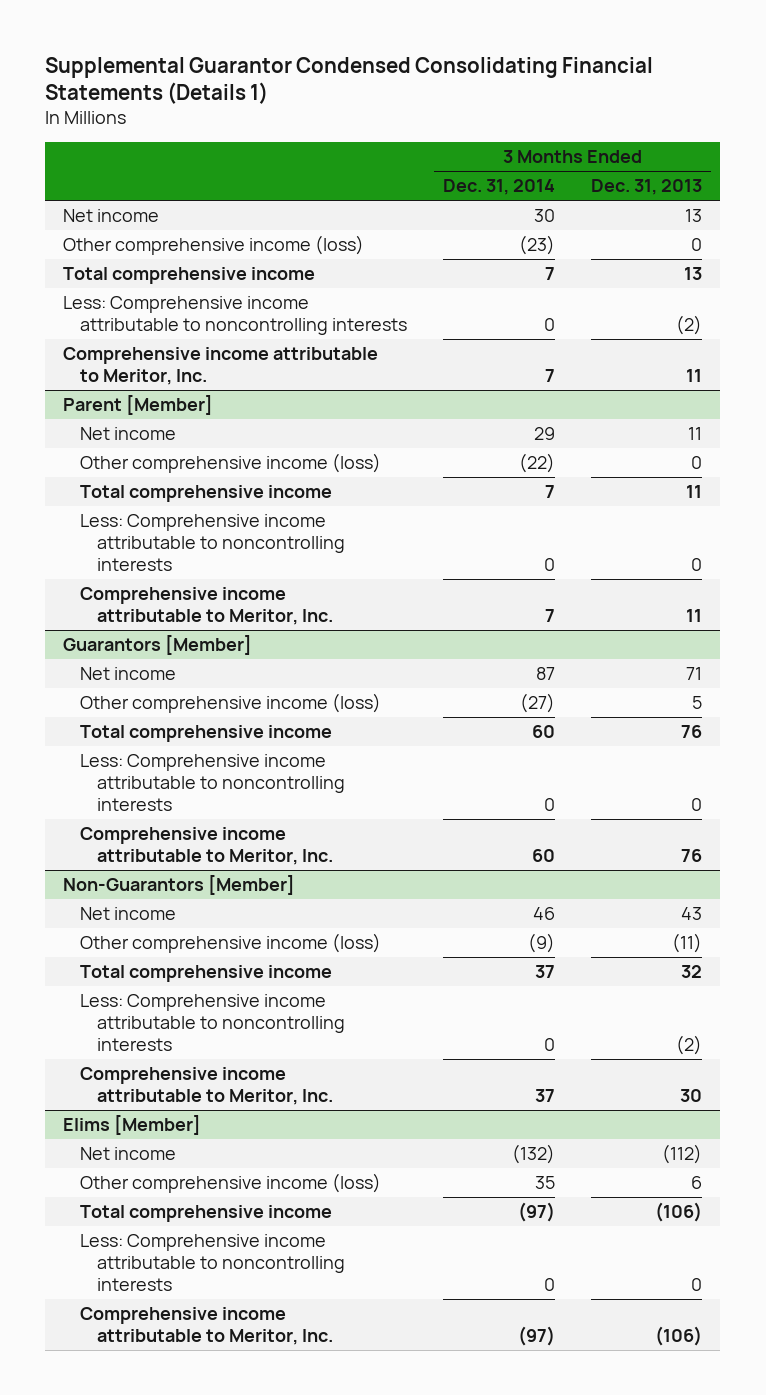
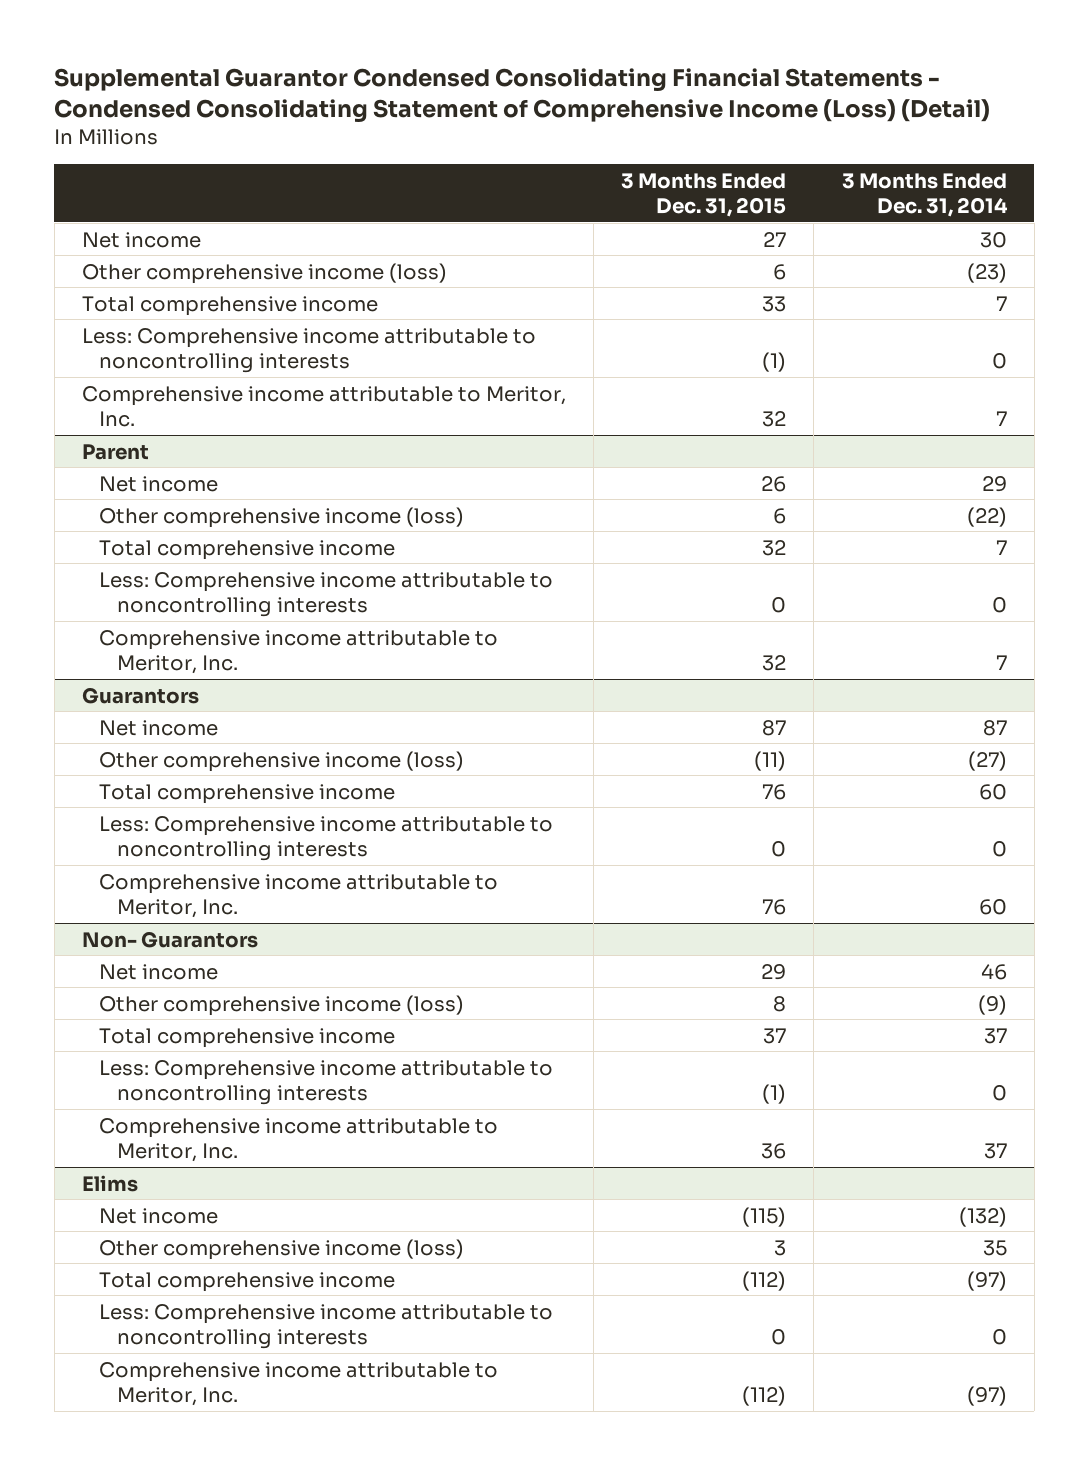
[45,56,654,105] Supplemental Guarantor Condensed Consolidating Financial Statements (Details 1) -> [54,67,991,123] Supplemental Guarantor Condensed Consolidating Financial Statements - Condensed Consolidating Statement of Comprehensive Income (Loss) (Detail)
[591,179,703,196] Dec. 31, 2013 -> none
none -> [621,172,787,217] 3 Months Ended Dec. 31, 2015
[63,395,214,416] Parent [Member] -> [82,443,150,460] Parent
[63,635,253,656] Guarantors [Member] -> [82,686,200,704] Guarantors
[63,875,296,896] Non-Guarantors [Member] -> [82,930,259,948] Non- Guarantors
[63,1115,202,1136] Elims [Member] -> [82,1174,139,1192] Elims

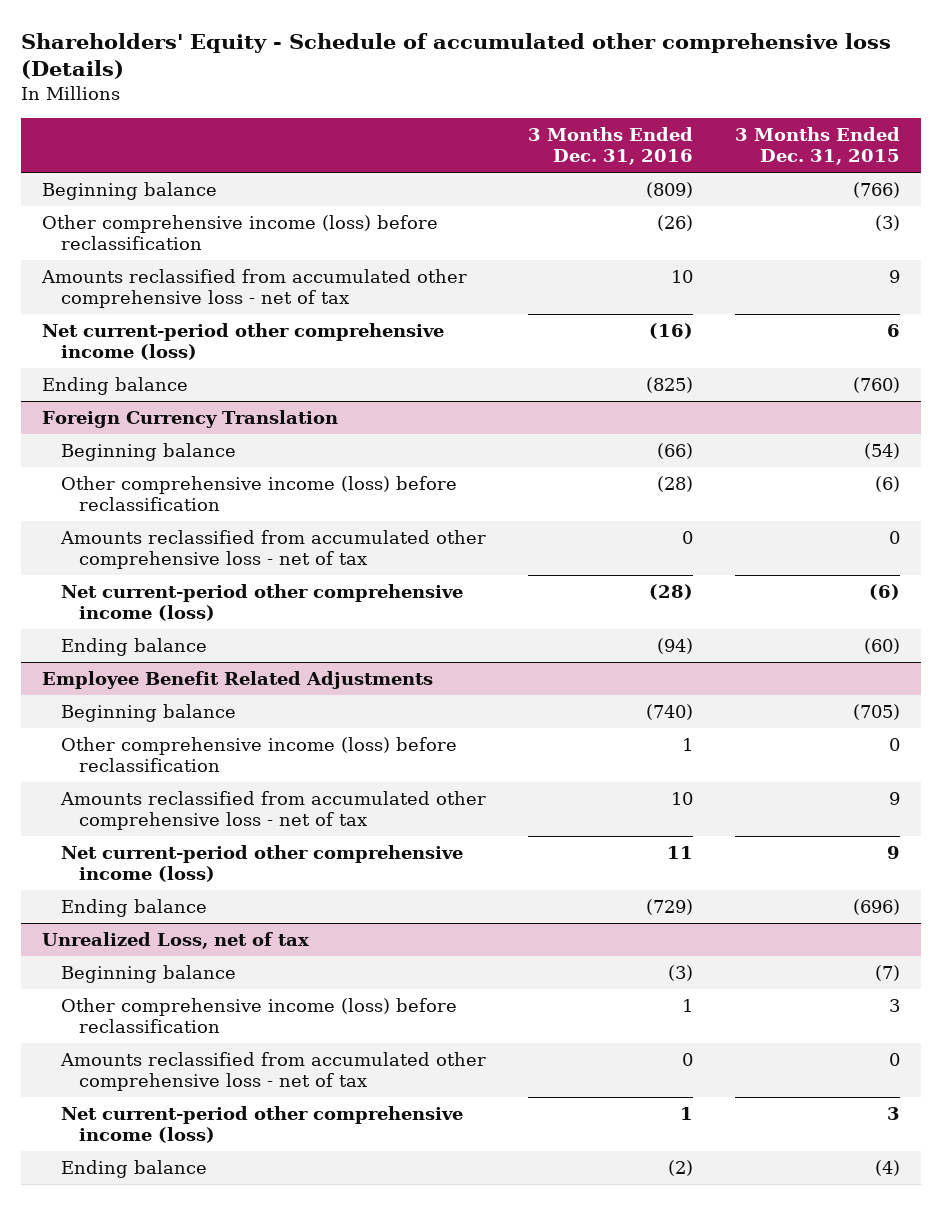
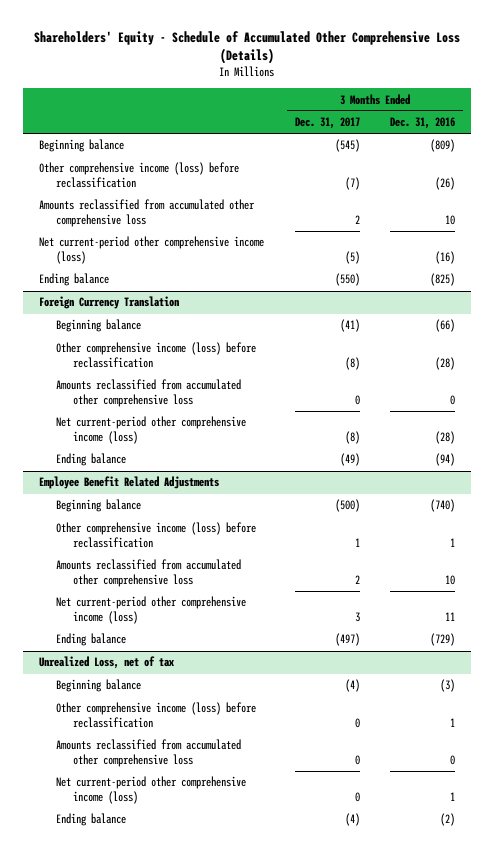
[21,32,892,80] Shareholders' Equity - Schedule of accumulated other comprehensive loss (Details) -> [34,30,461,65] Shareholders' Equity - Schedule of Accumulated Other Comprehensive Loss (Details)
[734,126,900,166] 3 Months Ended Dec. 31, 2015 -> none
none -> [294,117,360,130] Dec. 31, 2017
[41,268,468,309] Amounts reclassified from accumulated other comprehensive loss - net of tax -> [38,199,255,228] Amounts reclassified from accumulated other comprehensive loss
[59,529,486,570] Amounts reclassified from accumulated other comprehensive loss - net of tax -> [55,379,241,408] Amounts reclassified from accumulated other comprehensive loss
[59,790,486,831] Amounts reclassified from accumulated other comprehensive loss - net of tax -> [55,559,241,588] Amounts reclassified from accumulated other comprehensive loss
[59,1051,486,1092] Amounts reclassified from accumulated other comprehensive loss - net of tax -> [55,739,241,768] Amounts reclassified from accumulated other comprehensive loss

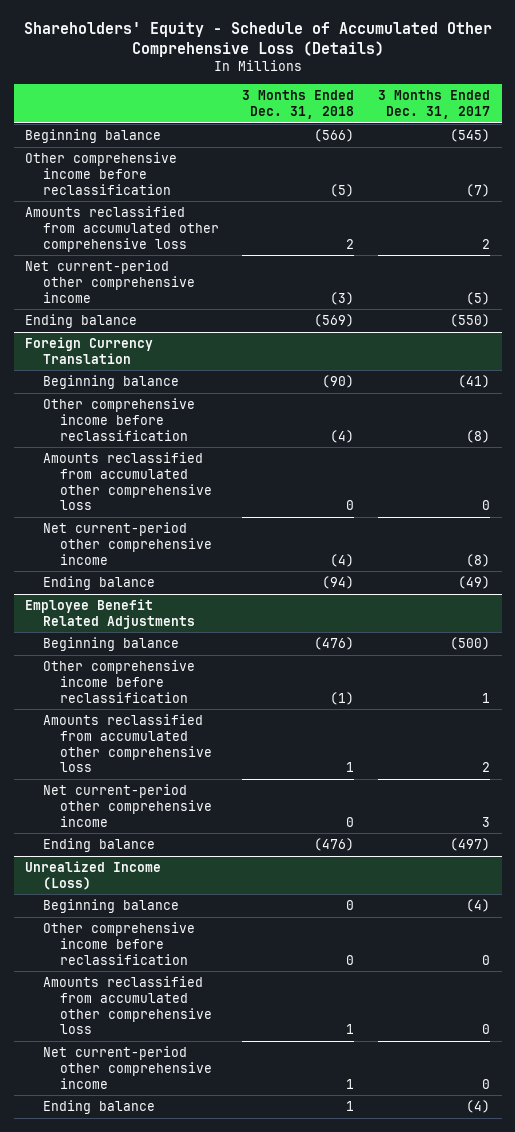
[390,117,456,130] Dec. 31, 2016 -> none
none -> [242,90,355,119] 3 Months Ended Dec. 31, 2018
[38,162,239,189] Other comprehensive income (loss) before reclassification -> [25,152,178,195] Other comprehensive income before reclassification
[38,236,264,265] Net current-period other comprehensive income (loss) -> [25,260,195,303] Net current-period other comprehensive income
[55,342,256,369] Other comprehensive income (loss) before reclassification -> [42,398,195,441] Other comprehensive income before reclassification
[55,416,246,445] Net current-period other comprehensive income (loss) -> [42,522,213,565] Net current-period other comprehensive income
[55,522,256,549] Other comprehensive income (loss) before reclassification -> [42,660,195,703] Other comprehensive income before reclassification
[55,596,246,625] Net current-period other comprehensive income (loss) -> [42,784,213,827] Net current-period other comprehensive income
[38,656,174,670] Unrealized Loss, net of tax -> none
none -> [25,861,162,890] Unrealized Income (Loss)
[55,702,256,729] Other comprehensive income (loss) before reclassification -> [42,922,195,965] Other comprehensive income before reclassification
[55,776,246,805] Net current-period other comprehensive income (loss) -> [42,1046,213,1089] Net current-period other comprehensive income

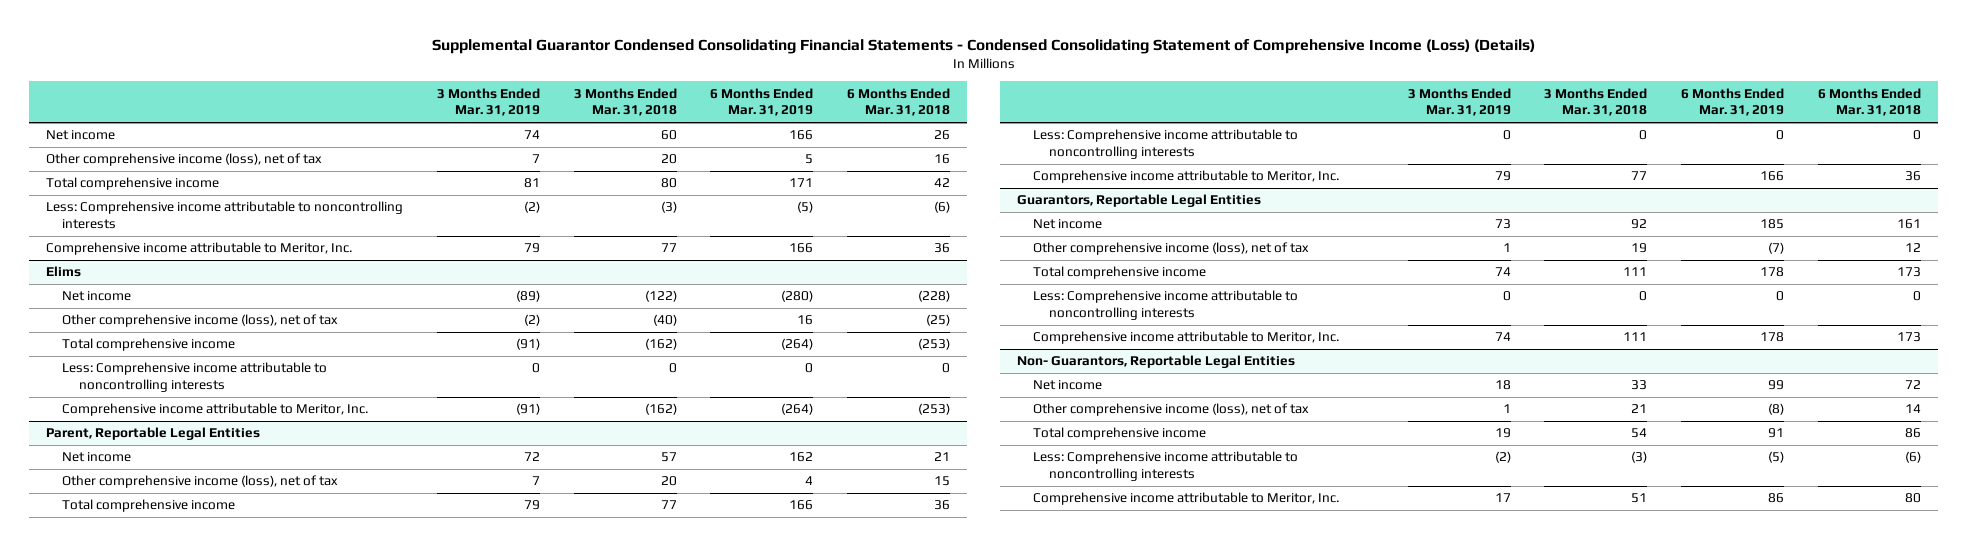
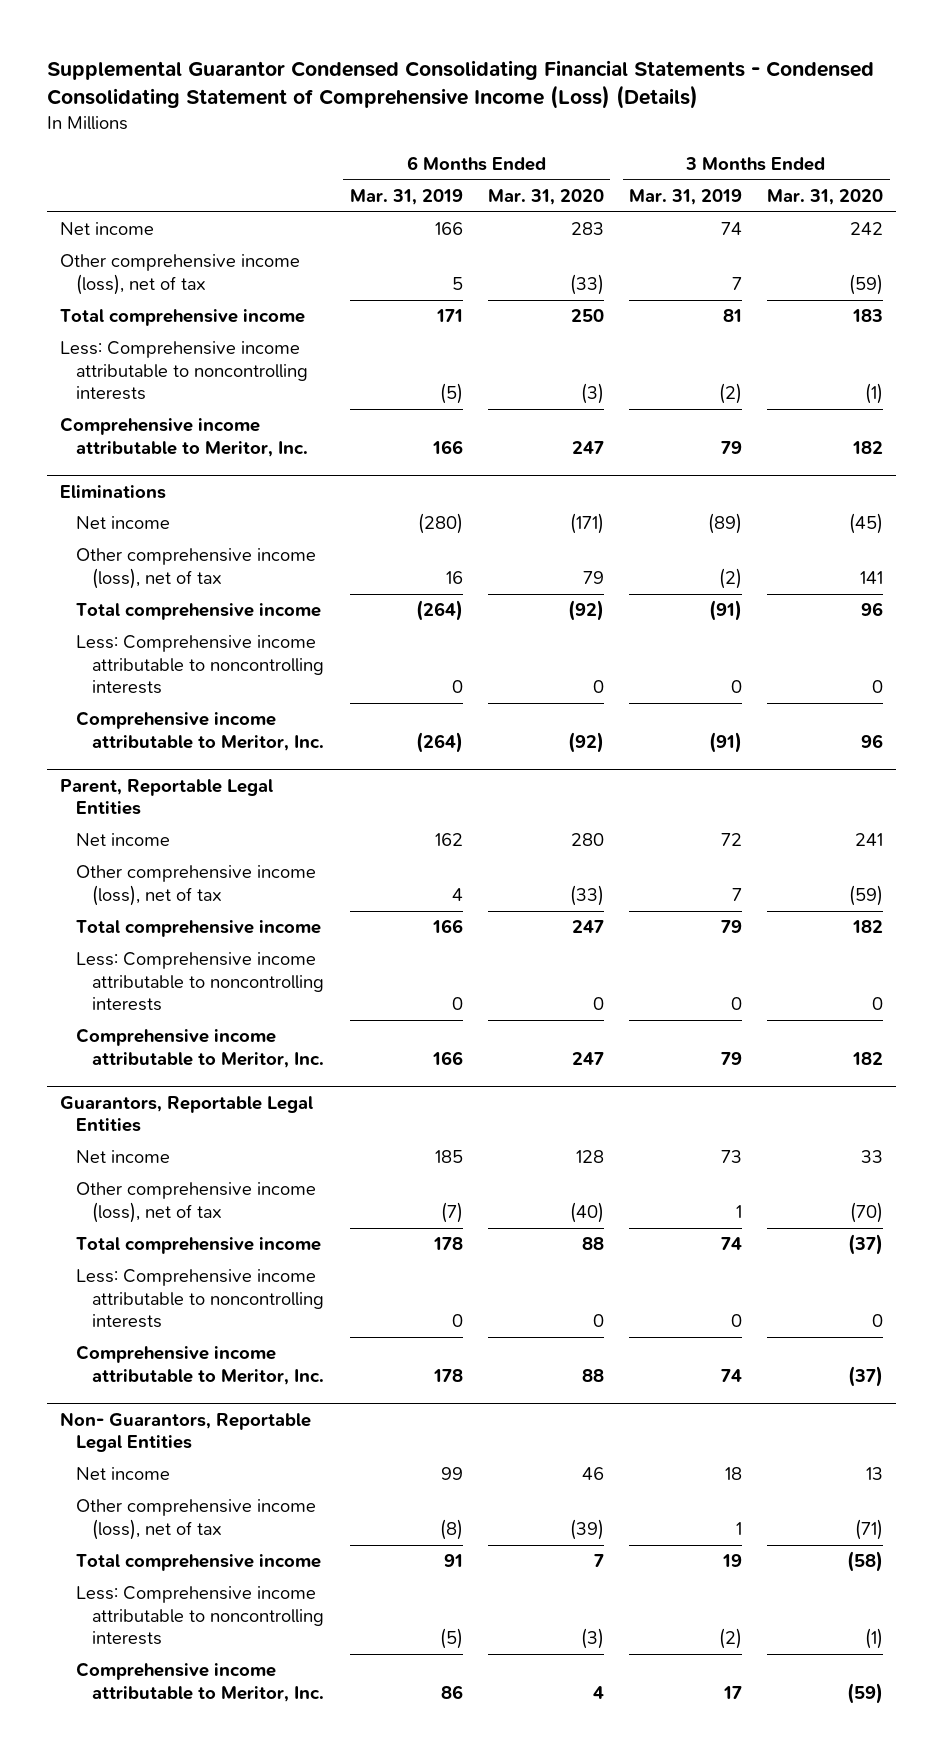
[573,87,677,117] 3 Months Ended Mar. 31, 2018 -> none
[847,87,951,117] 6 Months Ended Mar. 31, 2018 -> none
none -> [487,188,604,205] Mar. 31, 2020
none -> [767,188,884,205] Mar. 31, 2020
[46,266,82,278] Elims -> [60,484,167,499] Eliminations

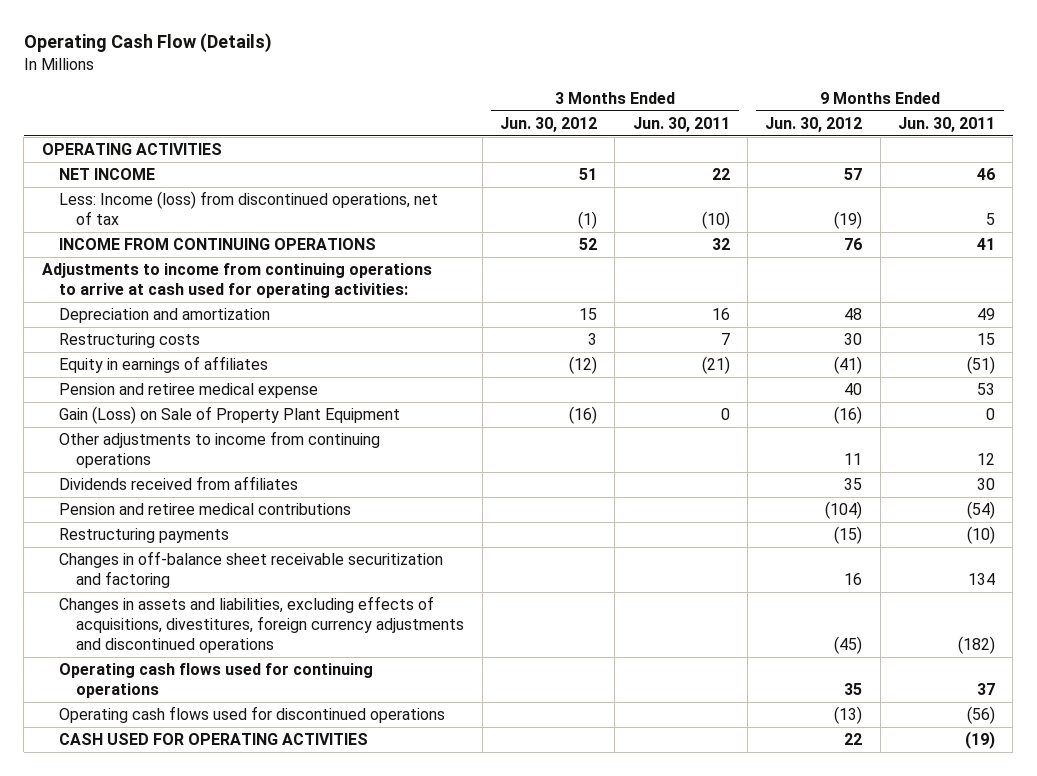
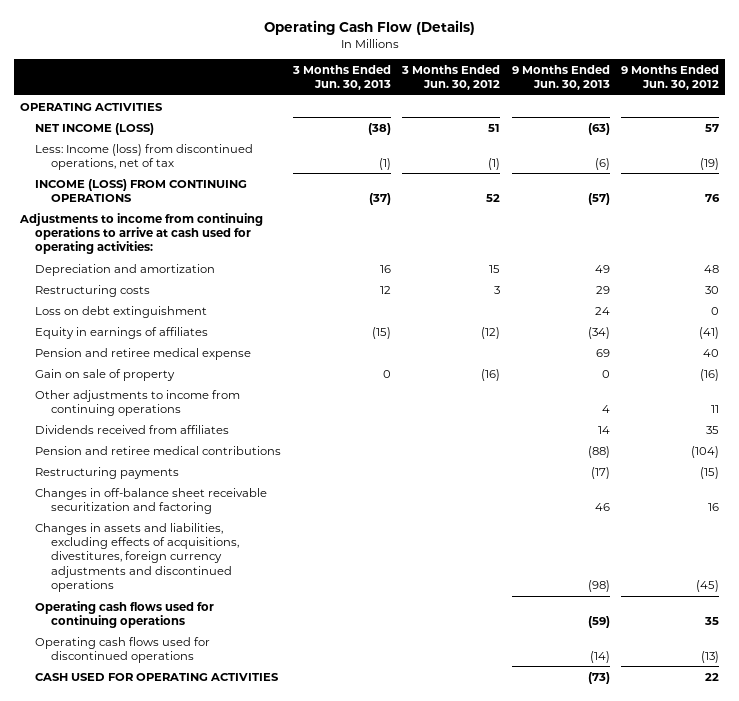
[632,116,730,132] Jun. 30, 2011 -> none
[898,116,996,132] Jun. 30, 2011 -> none
none -> [291,64,391,91] 3 Months Ended Jun. 30, 2013
none -> [511,64,610,91] 9 Months Ended Jun. 30, 2013
[59,168,156,181] NET INCOME -> [35,122,155,135] NET INCOME (LOSS)
[59,238,377,251] INCOME FROM CONTINUING OPERATIONS -> [35,178,248,202] INCOME (LOSS) FROM CONTINUING OPERATIONS
none -> [35,305,208,318] Loss on debt extinguishment
[59,406,401,425] Gain (Loss) on Sale of Property Plant Equipment -> [35,368,176,381] Gain on sale of property

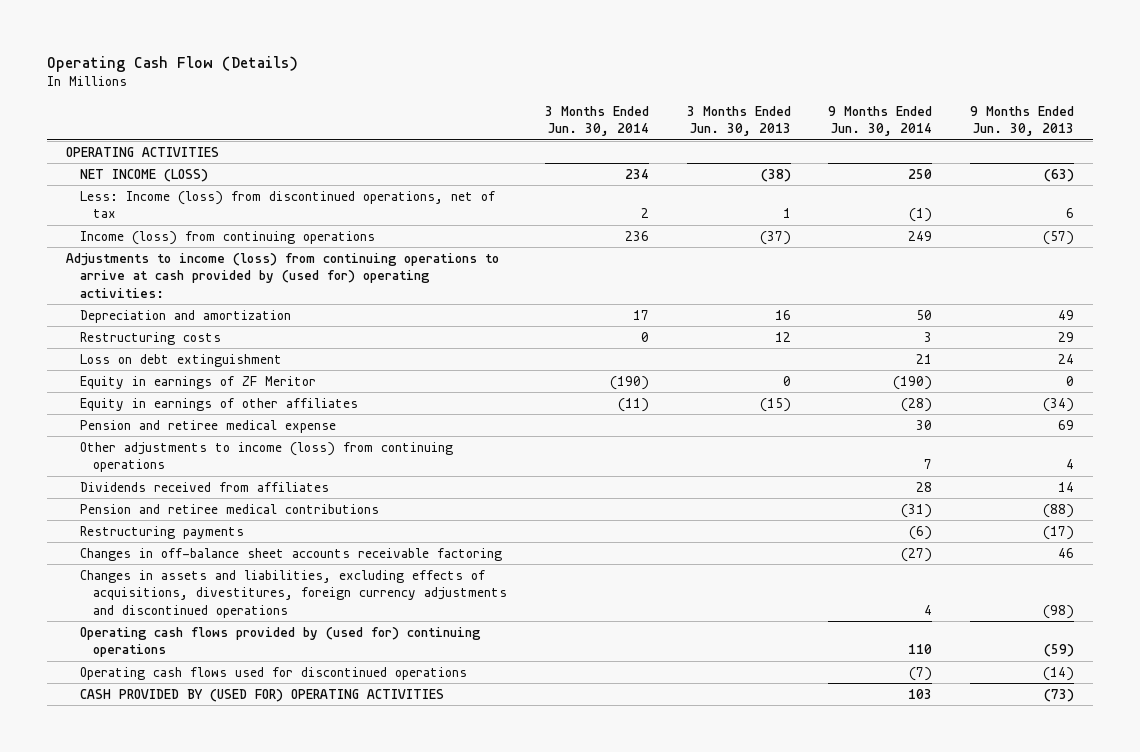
[401,64,501,91] 3 Months Ended Jun. 30, 2012 -> none
[621,64,720,91] 9 Months Ended Jun. 30, 2012 -> none
none -> [544,105,649,137] 3 Months Ended Jun. 30, 2014
none -> [828,105,933,137] 9 Months Ended Jun. 30, 2014
[378,157,391,170] (1) -> [782,208,791,219] 1
[594,157,610,170] (6) -> [1066,208,1075,219] 6
[35,178,248,202] INCOME (LOSS) FROM CONTINUING OPERATIONS -> [79,230,375,245] Income (loss) from continuing operations
[18,212,263,255] Adjustments to income from continuing operations to arrive at cash used for operating activities: -> [65,252,499,298] Adjustments to income (loss) from continuing operations to arrive at cash provided by (used for) operating activities:
none -> [79,375,316,389] Equity in earnings of ZF Meritor
[35,326,209,339] Equity in earnings of affiliates -> [79,397,358,411] Equity in earnings of other affiliates
[35,368,176,381] Gain on sale of property -> none
[35,389,241,416] Other adjustments to income from continuing operations -> [79,441,453,473] Other adjustments to income (loss) from continuing operations
[35,487,268,514] Changes in off-balance sheet receivable securitization and factoring -> [79,547,502,561] Changes in off-balance sheet accounts receivable factoring
[35,600,215,628] Operating cash flows used for continuing operations -> [79,626,481,658] Operating cash flows provided by (used for) continuing operations
[35,672,280,681] CASH USED FOR OPERATING ACTIVITIES -> [79,688,444,702] CASH PROVIDED BY (USED FOR) OPERATING ACTIVITIES

